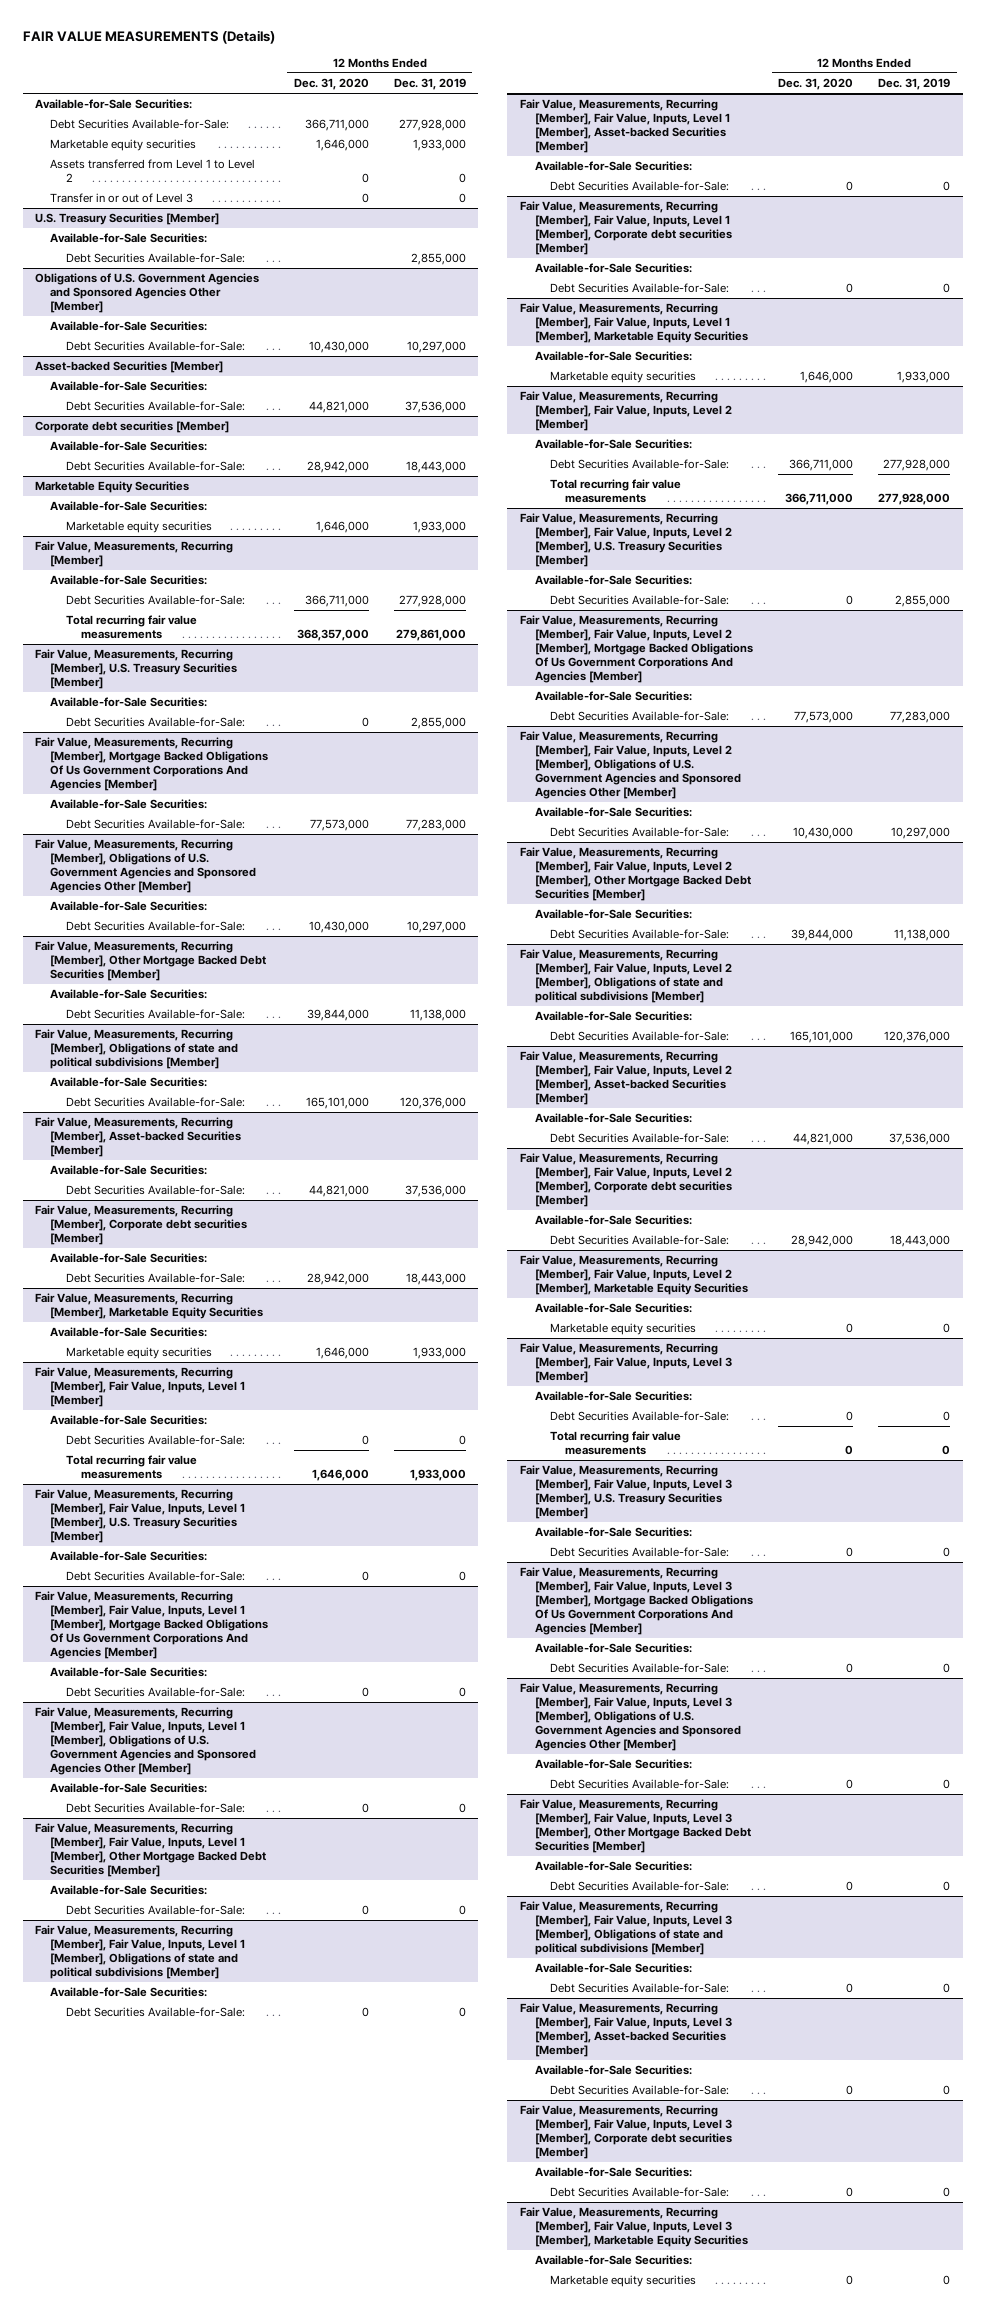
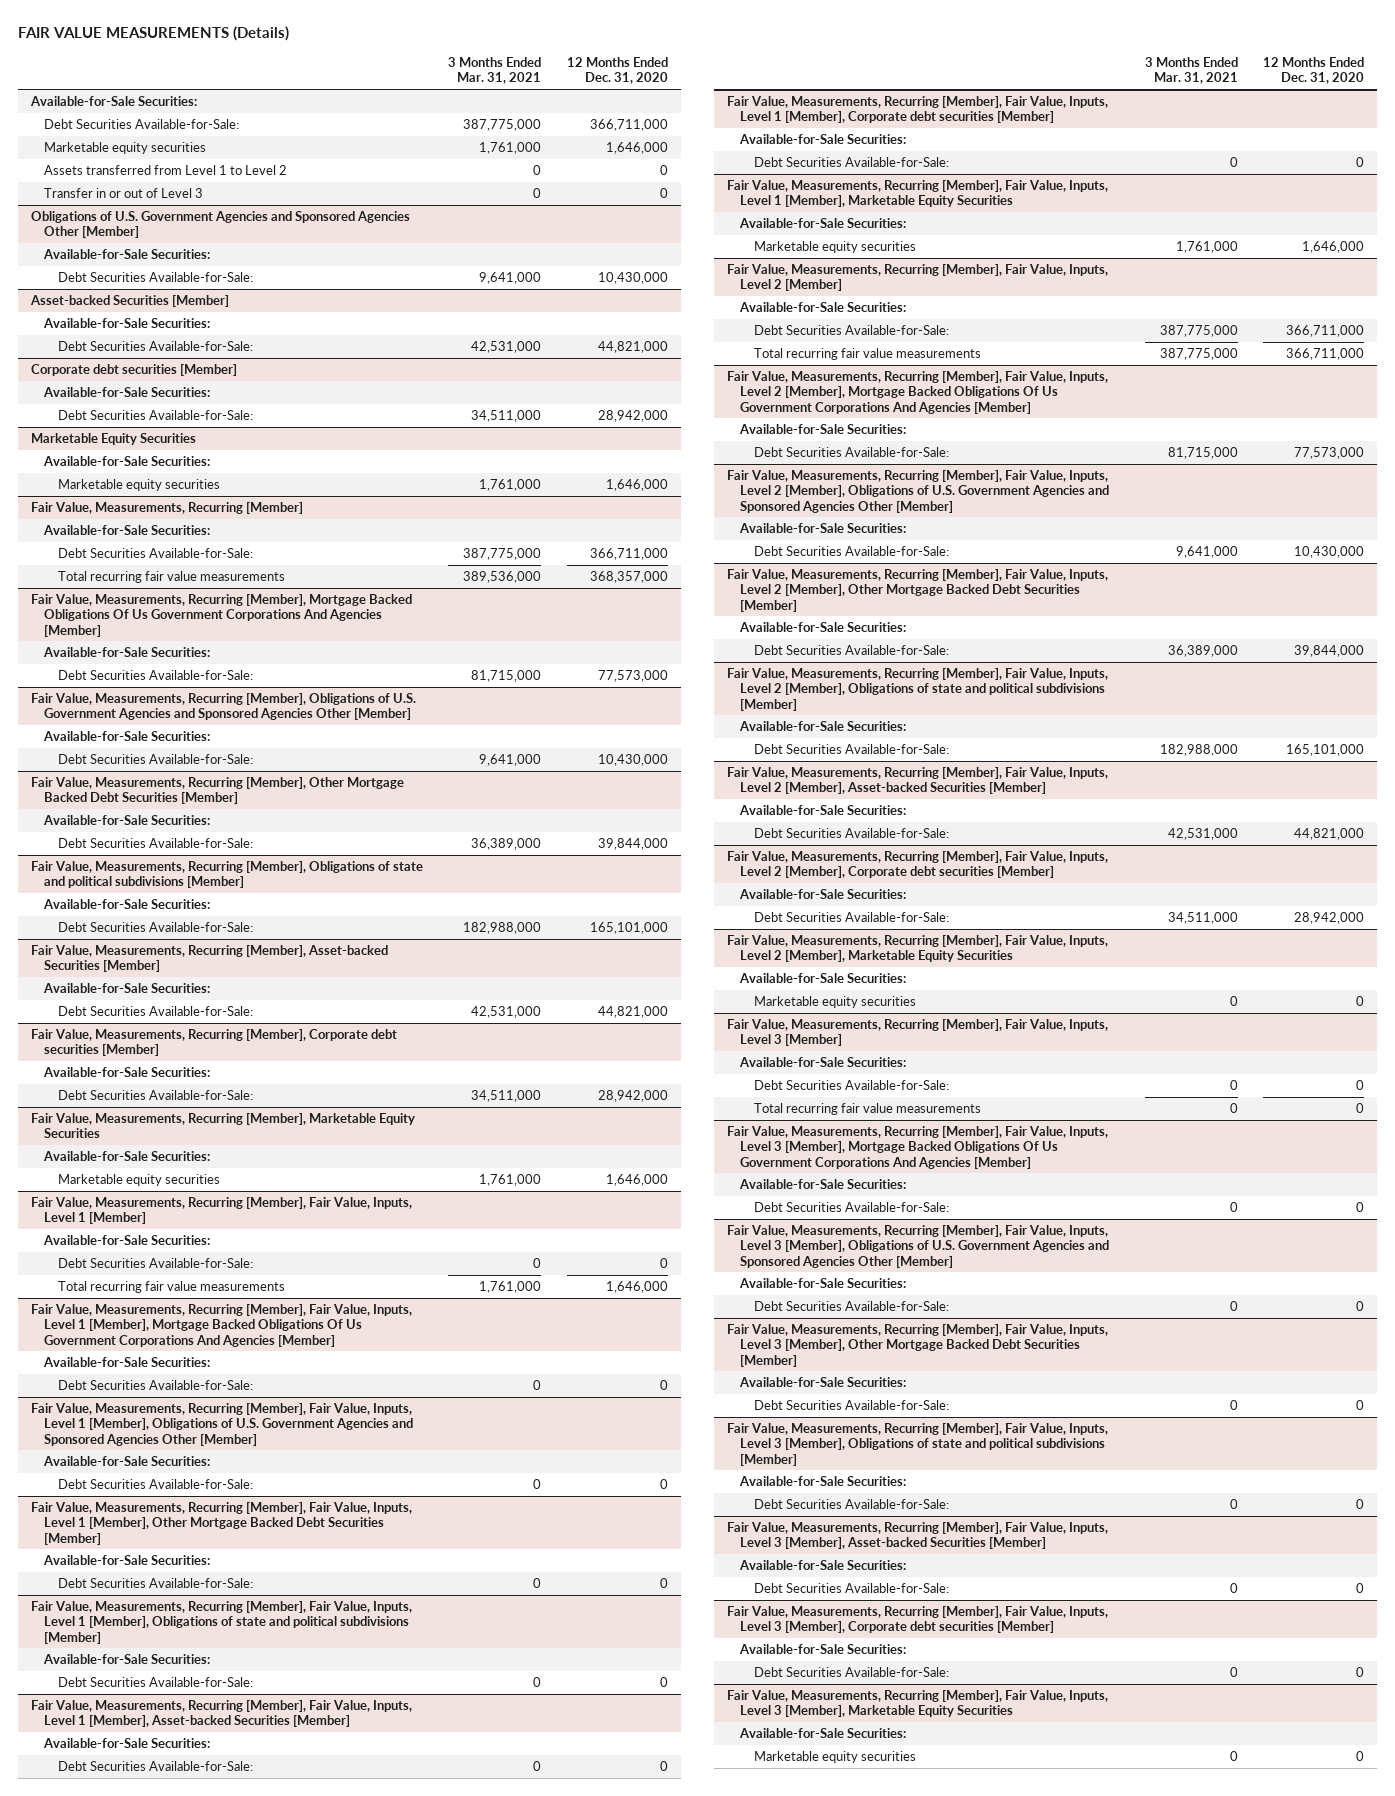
[393,77,466,90] Dec. 31, 2019 -> none
none -> [448,57,542,85] 3 Months Ended Mar. 31, 2021
[35,213,220,226] U.S. Treasury Securities [Member] -> none
[50,233,208,244] Available-for-Sale Securities: -> none
[65,253,245,264] Debt Securities Available-for-Sale: -> none
[35,649,238,690] Fair Value, Measurements, Recurring [Member], U.S. Treasury Securities [Member] -> none
[50,697,208,708] Available-for-Sale Securities: -> none
[65,717,245,728] Debt Securities Available-for-Sale: -> none
[35,1489,246,1543] Fair Value, Measurements, Recurring [Member], Fair Value, Inputs, Level 1 [Member], U.S. Treasury Securities [Member] -> none
[50,1551,208,1562] Available-for-Sale Securities: -> none
[65,1571,245,1582] Debt Securities Available-for-Sale: -> none
[519,513,733,567] Fair Value, Measurements, Recurring [Member], Fair Value, Inputs, Level 2 [Member], U.S. Treasury Securities [Member] -> none
[535,575,693,586] Available-for-Sale Securities: -> none
[550,595,730,606] Debt Securities Available-for-Sale: -> none
[519,1465,733,1519] Fair Value, Measurements, Recurring [Member], Fair Value, Inputs, Level 3 [Member], U.S. Treasury Securities [Member] -> none
[535,1527,693,1538] Available-for-Sale Securities: -> none
[550,1547,730,1558] Debt Securities Available-for-Sale: -> none

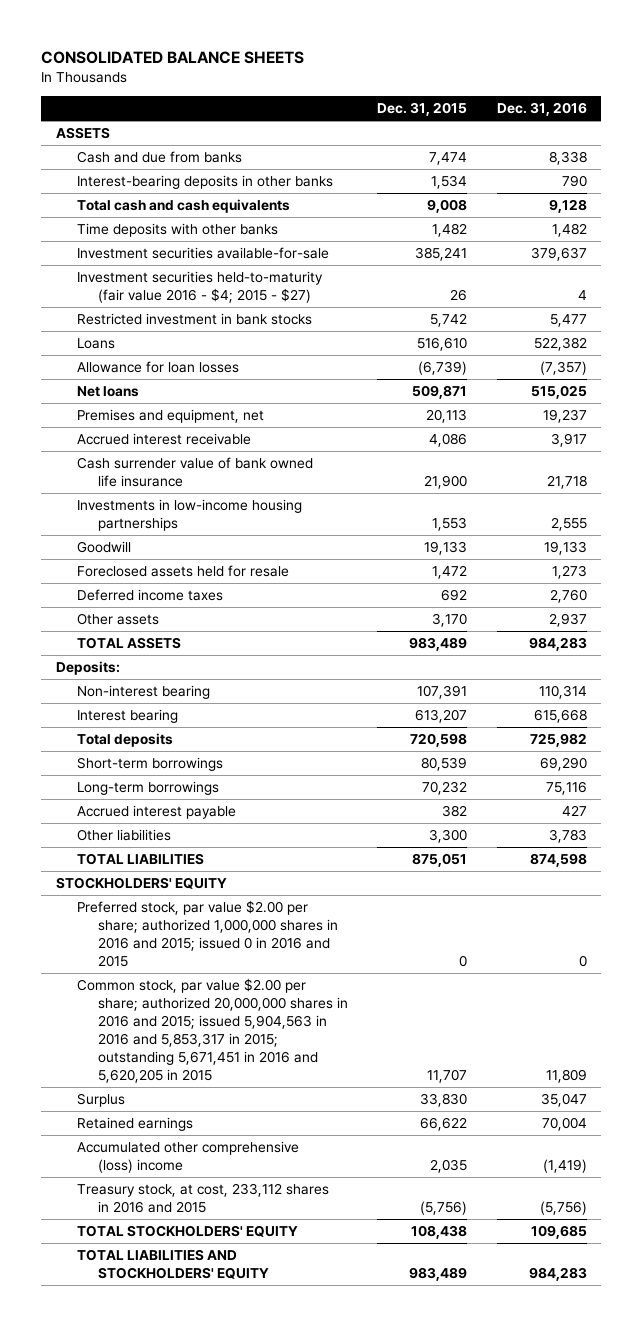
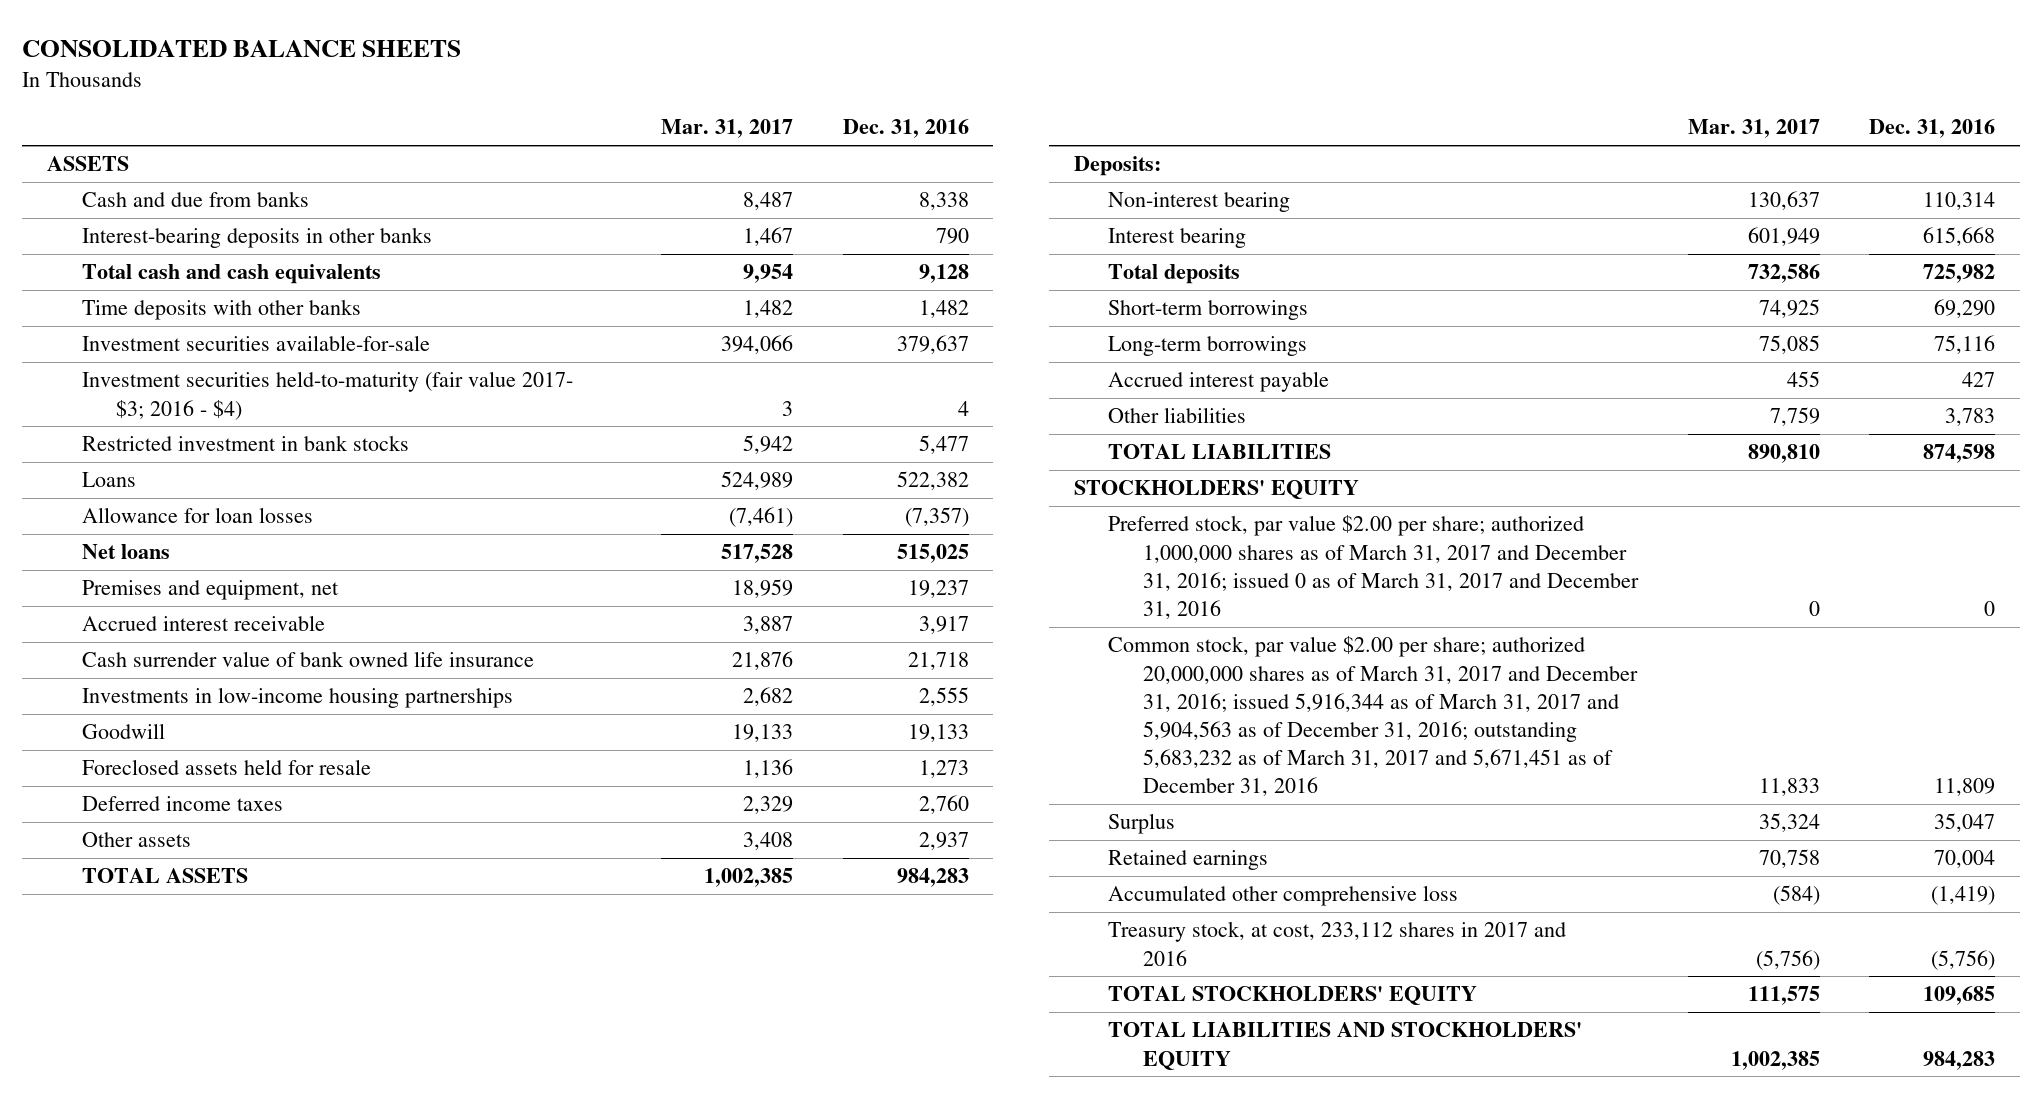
[377,102,468,117] Dec. 31, 2015 -> none
none -> [660,119,793,139] Mar. 31, 2017
[77,271,324,303] Investment securities held-to-maturity (fair value 2016 - $4; 2015 - $27) -> [81,371,573,420] Investment securities held-to-maturity (fair value 2017- $3; 2016 - $4)
[77,900,339,967] Preferred stock, par value $2.00 per share; authorized 1,000,000 shares in 2016 and 2015; issued 0 in 2016 and 2015 -> [1108,515,1639,619] Preferred stock, par value $2.00 per share; authorized 1,000,000 shares as of March 31, 2017 and December 31, 2016; issued 0 as of March 31, 2017 and December 31, 2016
[77,978,349,1083] Common stock, par value $2.00 per share; authorized 20,000,000 shares in 2016 and 2015; issued 5,904,563 in 2016 and 5,853,317 in 2015; outstanding 5,671,451 in 2016 and 5,620,205 in 2015 -> [1108,636,1638,797] Common stock, par value $2.00 per share; authorized 20,000,000 shares as of March 31, 2017 and December 31, 2016; issued 5,916,344 as of March 31, 2017 and 5,904,563 as of December 31, 2016; outstanding 5,683,232 as of March 31, 2017 and 5,671,451 as of December 31, 2016
[77,1141,300,1173] Accumulated other comprehensive (loss) income -> [1108,885,1459,907] Accumulated other comprehensive loss
[77,1183,330,1213] Treasury stock, at cost, 233,112 shares in 2016 and 2015 -> [1108,921,1567,966] Treasury stock, at cost, 233,112 shares in 2017 and 2016

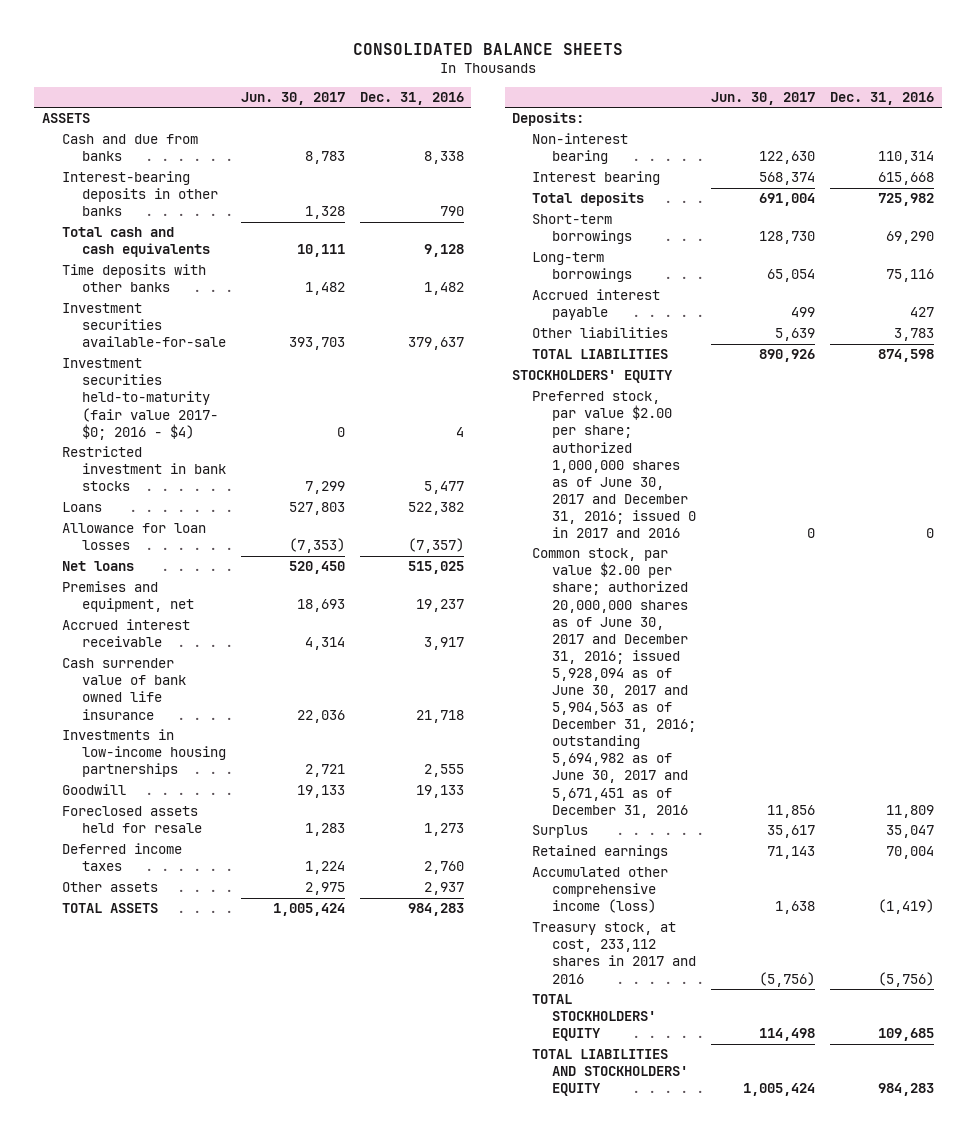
[660,119,793,139] Mar. 31, 2017 -> none
none -> [240,91,345,105] Jun. 30, 2017
[81,371,573,420] Investment securities held-to-maturity (fair value 2017- $3; 2016 - $4) -> [61,358,218,440] Investment securities held-to-maturity (fair value 2017- $0; 2016 - $4)
[1108,515,1639,619] Preferred stock, par value $2.00 per share; authorized 1,000,000 shares as of March 31, 2017 and December 31, 2016; issued 0 as of March 31, 2017 and December 31, 2016 -> [532,391,697,539] Preferred stock, par value $2.00 per share; authorized 1,000,000 shares as of June 30, 2017 and December 31, 2016; issued 0 in 2017 and 2016
[1108,636,1638,797] Common stock, par value $2.00 per share; authorized 20,000,000 shares as of March 31, 2017 and December 31, 2016; issued 5,916,344 as of March 31, 2017 and 5,904,563 as of December 31, 2016; outstanding 5,683,232 as of March 31, 2017 and 5,671,451 as of December 31, 2016 -> [532,548,697,818] Common stock, par value $2.00 per share; authorized 20,000,000 shares as of June 30, 2017 and December 31, 2016; issued 5,928,094 as of June 30, 2017 and 5,904,563 as of December 31, 2016; outstanding 5,694,982 as of June 30, 2017 and 5,671,451 as of December 31, 2016
[1108,885,1459,907] Accumulated other comprehensive loss -> [532,867,669,914] Accumulated other comprehensive income (loss)

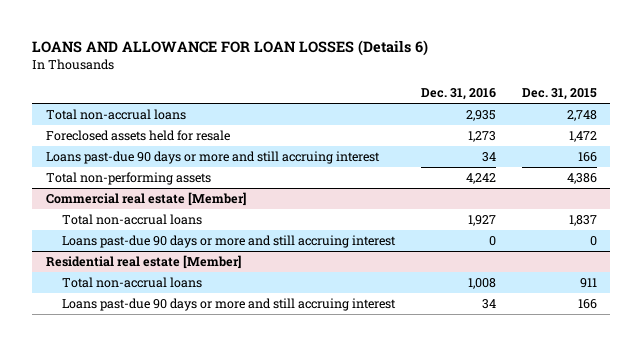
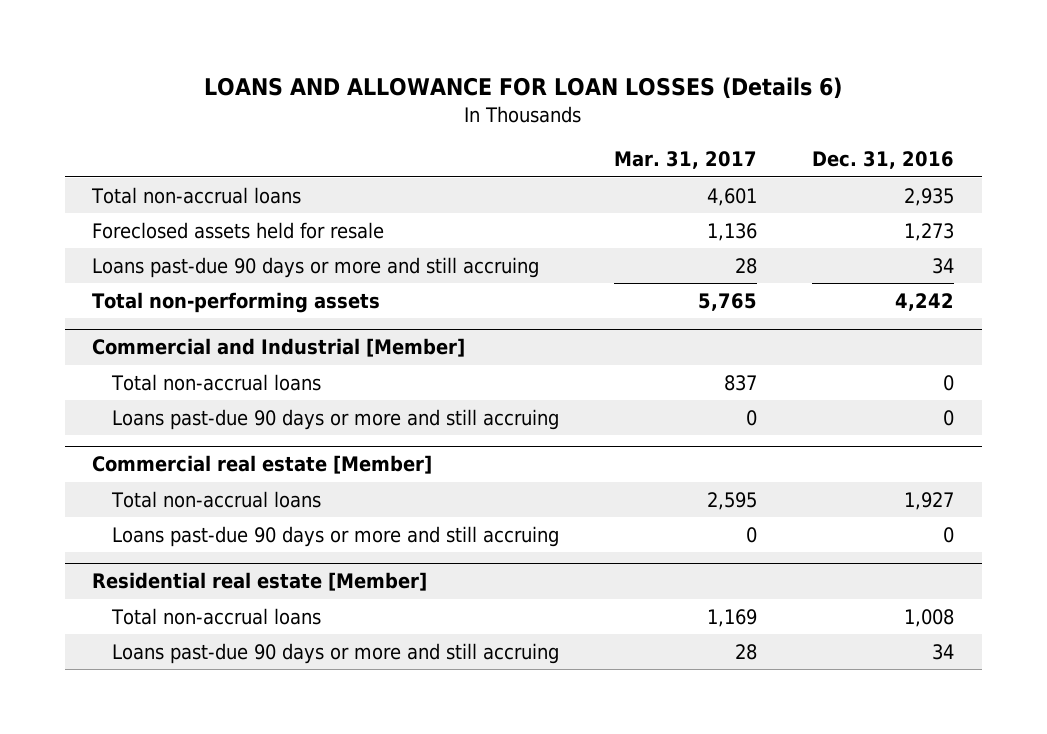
[521,88,597,101] Dec. 31, 2015 -> none
none -> [614,151,758,170] Mar. 31, 2017
[45,151,380,165] Loans past-due 90 days or more and still accruing interest -> [92,256,540,278] Loans past-due 90 days or more and still accruing
none -> [92,338,466,358] Commercial and Industrial [Member]
none -> [110,373,321,391] Total non-accrual loans
none -> [111,408,559,430] Loans past-due 90 days or more and still accruing
[61,235,396,249] Loans past-due 90 days or more and still accruing interest -> [111,525,559,547] Loans past-due 90 days or more and still accruing
[61,298,396,312] Loans past-due 90 days or more and still accruing interest -> [111,642,559,664] Loans past-due 90 days or more and still accruing

